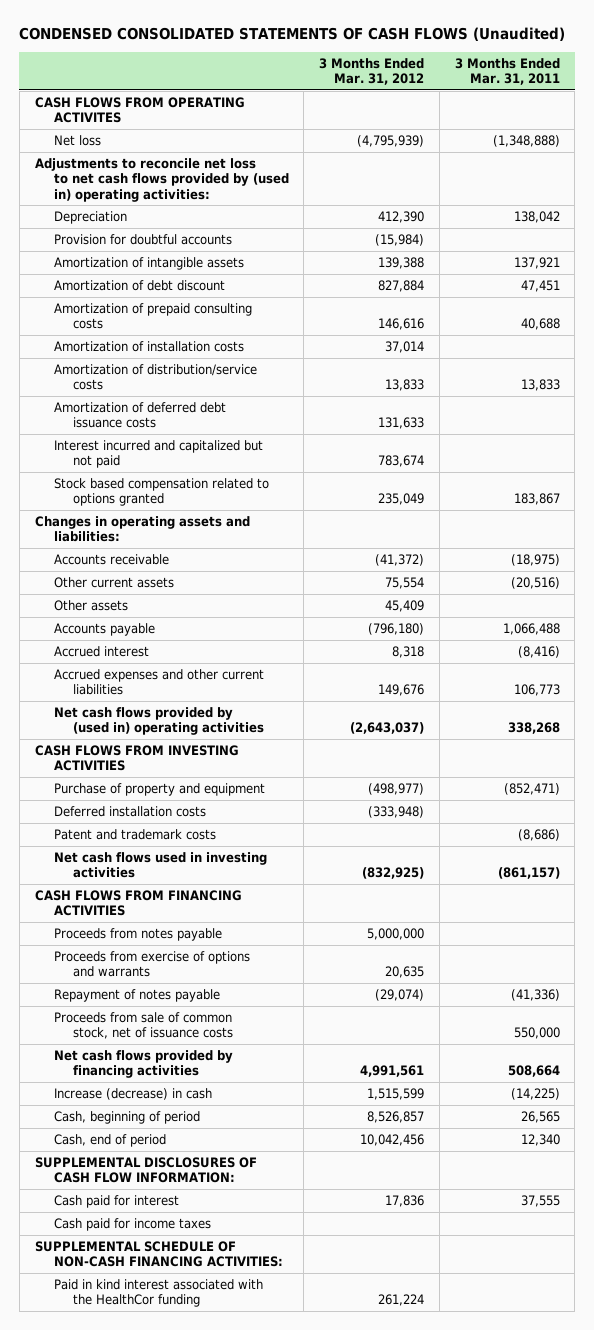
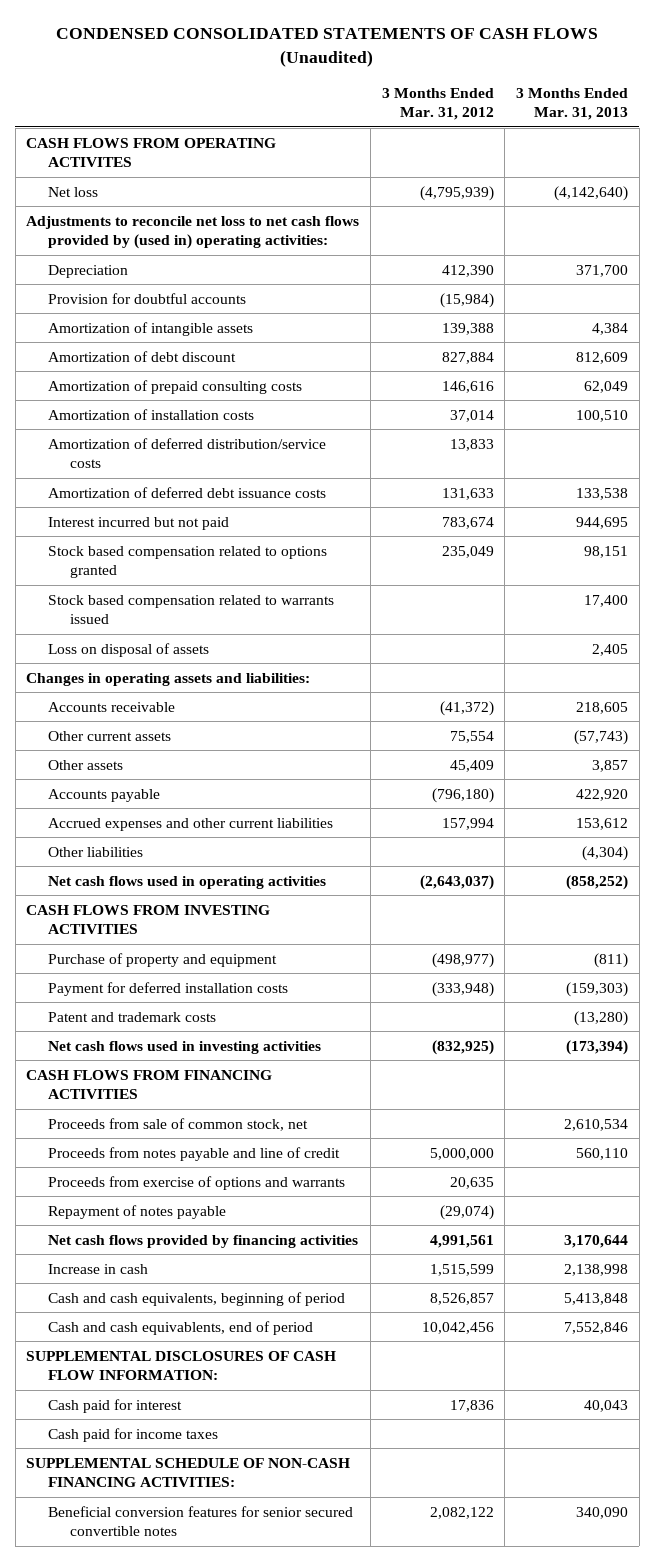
[454,57,560,86] 3 Months Ended Mar. 31, 2011 -> none
none -> [516,87,629,121] 3 Months Ended Mar. 31, 2013
[53,363,257,391] Amortization of distribution/service costs -> [48,437,327,469] Amortization of deferred distribution/service costs
[53,439,263,469] Interest incurred and capitalized but not paid -> [48,516,230,530] Interest incurred but not paid
none -> [48,594,335,625] Stock based compensation related to warrants issued
none -> [48,642,210,657] Loss on disposal of assets
[53,645,149,657] Accrued interest -> none
[378,684,425,697] 149,676 -> [441,817,494,830] 157,994
none -> [48,846,144,857] Other liabilities
[53,706,264,736] Net cash flows provided by (used in) operating activities -> [48,875,327,889] Net cash flows used in operating activities
[53,805,206,817] Deferred installation costs -> [48,981,289,996] Payment for deferred installation costs
none -> [48,1117,309,1131] Proceeds from sale of common stock, net
[53,927,222,941] Proceeds from notes payable -> [48,1146,341,1161] Proceeds from notes payable and line of credit
[53,1011,233,1040] Proceeds from sale of common stock, net of issuance costs -> none
[53,1087,212,1100] Increase (decrease) in cash -> [48,1263,149,1274] Increase in cash
[53,1110,200,1124] Cash, beginning of period -> [48,1291,346,1306] Cash and cash equivalents, beginning of period
[53,1133,166,1147] Cash, end of period -> [48,1320,314,1335] Cash and cash equivablents, end of period
[53,1278,263,1308] Paid in kind interest associated with the HealthCor funding -> none
none -> [48,1505,354,1537] Beneficial conversion features for senior secured convertible notes

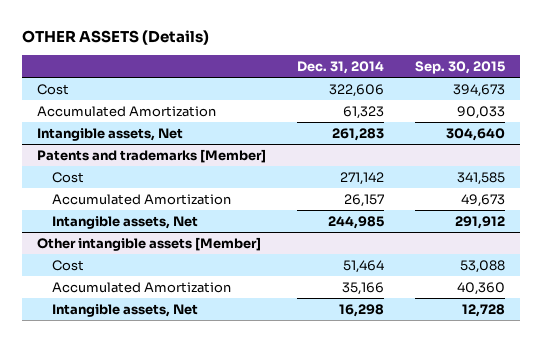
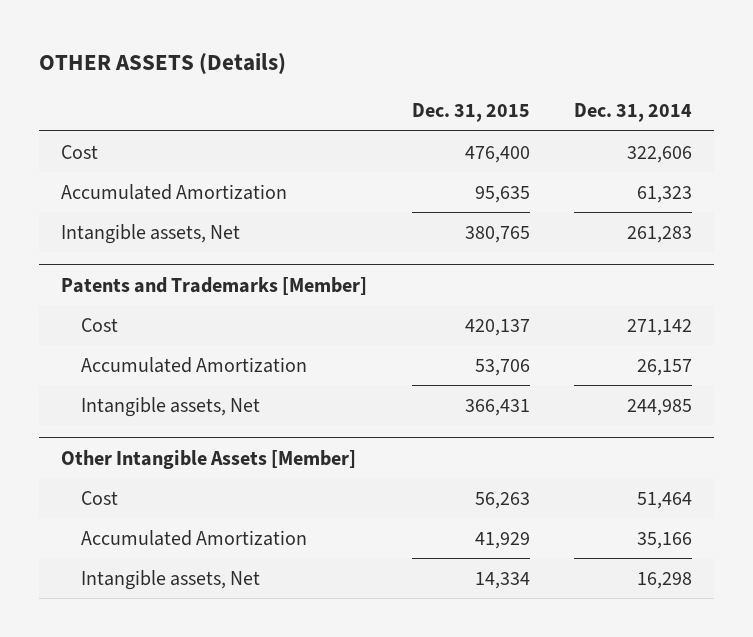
[414,60,505,74] Sep. 30, 2015 -> none
none -> [411,102,530,122] Dec. 31, 2015
[37,148,267,163] Patents and trademarks [Member] -> [61,276,368,295] Patents and Trademarks [Member]
[37,236,262,251] Other intangible assets [Member] -> [61,449,357,469] Other Intangible Assets [Member]

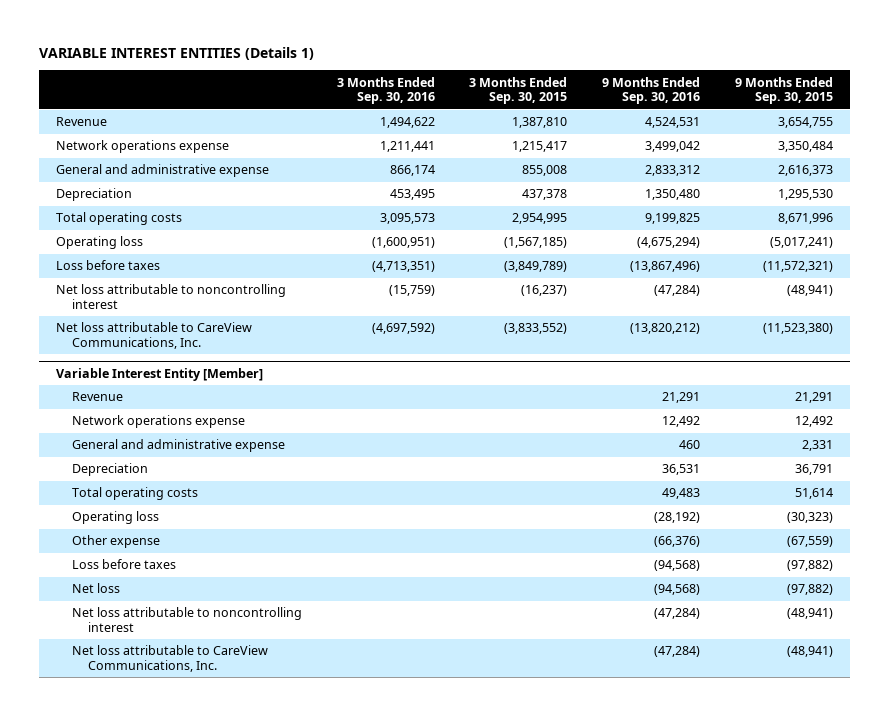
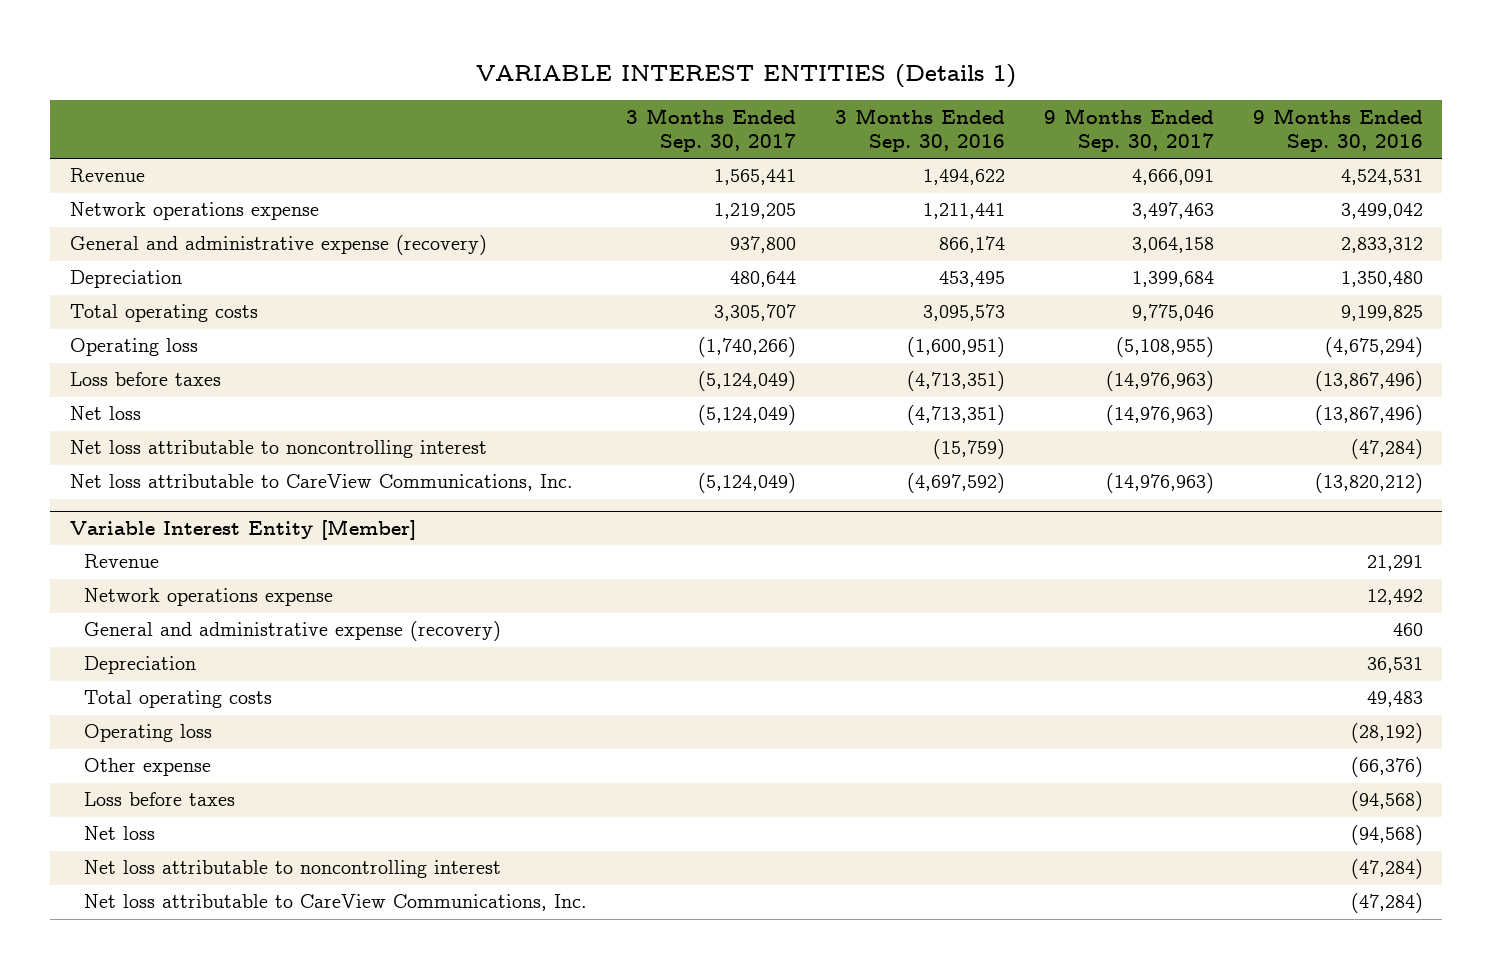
[469,76,568,105] 3 Months Ended Sep. 30, 2015 -> none
[734,76,833,105] 9 Months Ended Sep. 30, 2015 -> none
none -> [626,107,797,153] 3 Months Ended Sep. 30, 2017
none -> [1043,107,1214,153] 9 Months Ended Sep. 30, 2017
[56,164,270,178] General and administrative expense -> [69,235,487,256] General and administrative expense (recovery)
none -> [69,406,141,421] Net loss
[72,439,286,453] General and administrative expense -> [84,621,502,642] General and administrative expense (recovery)

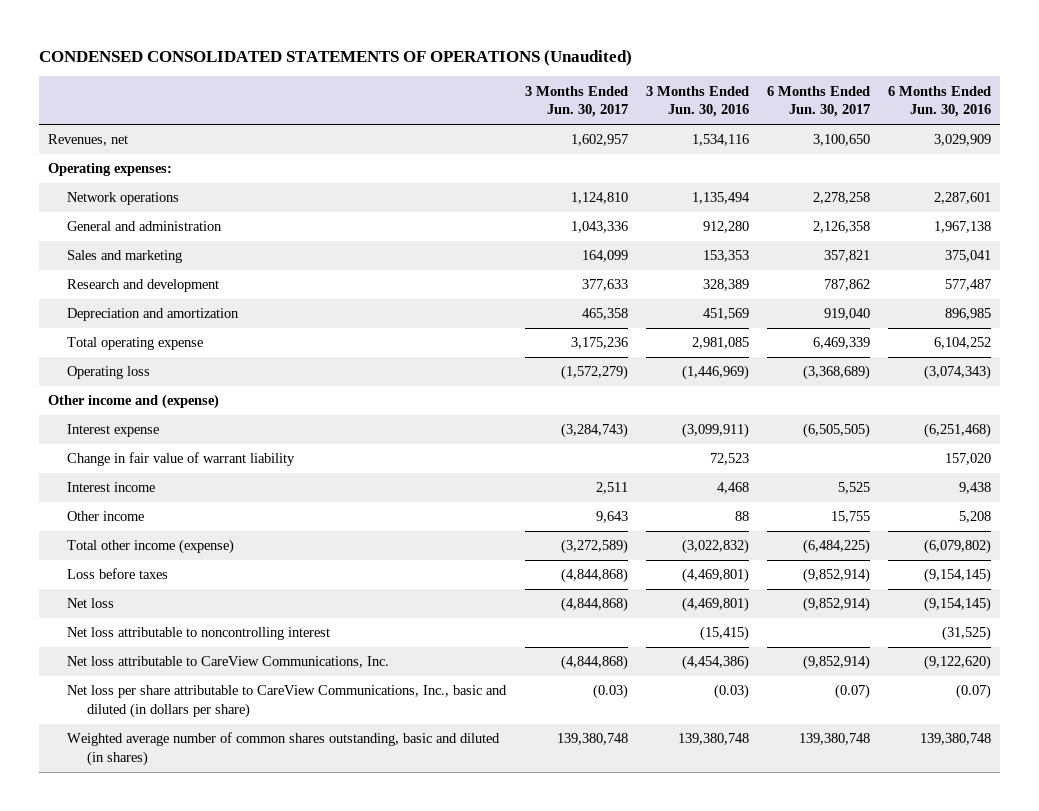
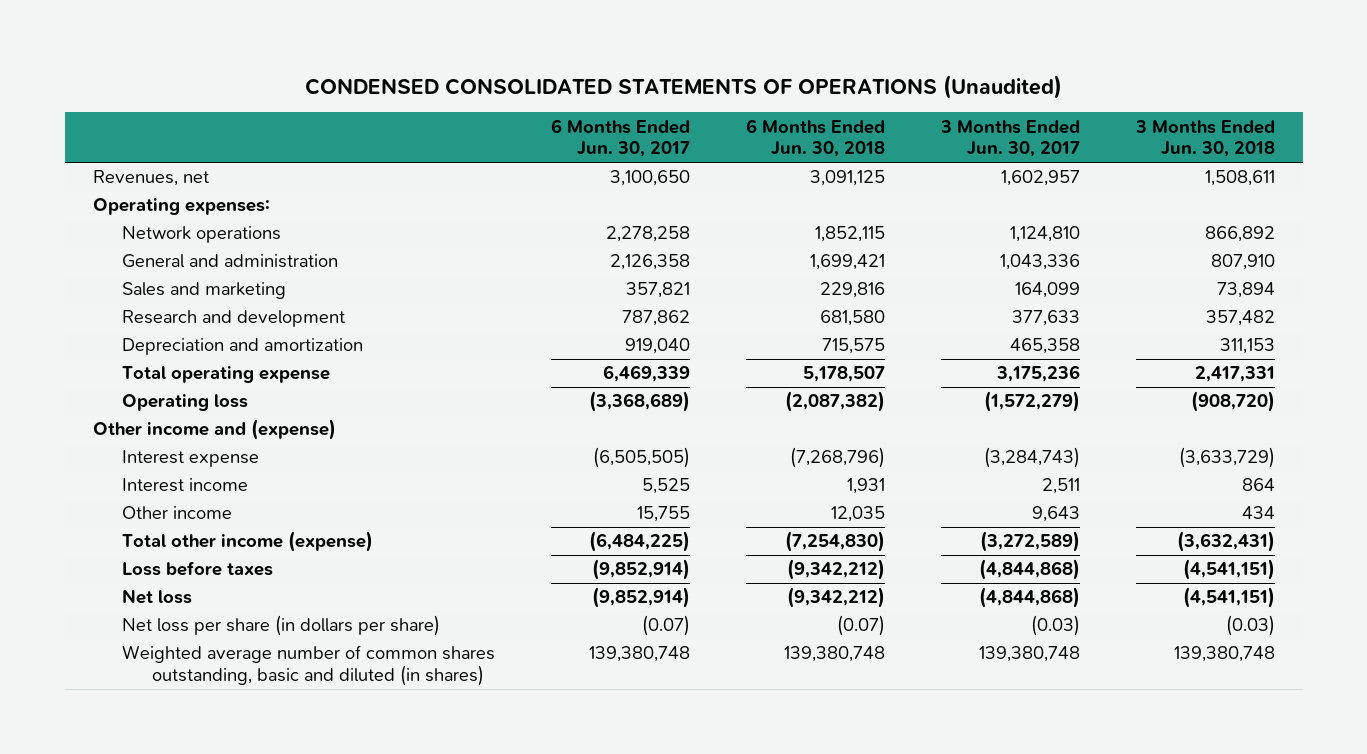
[645,85,749,118] 3 Months Ended Jun. 30, 2016 -> none
[887,85,991,118] 6 Months Ended Jun. 30, 2016 -> none
none -> [745,118,885,158] 6 Months Ended Jun. 30, 2018
none -> [1134,119,1275,158] 3 Months Ended Jun. 30, 2018
[67,452,296,467] Change in fair value of warrant liability -> none
[67,627,331,641] Net loss attributable to noncontrolling interest -> none
[67,656,390,669] Net loss attributable to CareView Communications, Inc. -> none
[67,685,508,718] Net loss per share attributable to CareView Communications, Inc., basic and diluted (in dollars per share) -> [122,615,441,637] Net loss per share (in dollars per share)

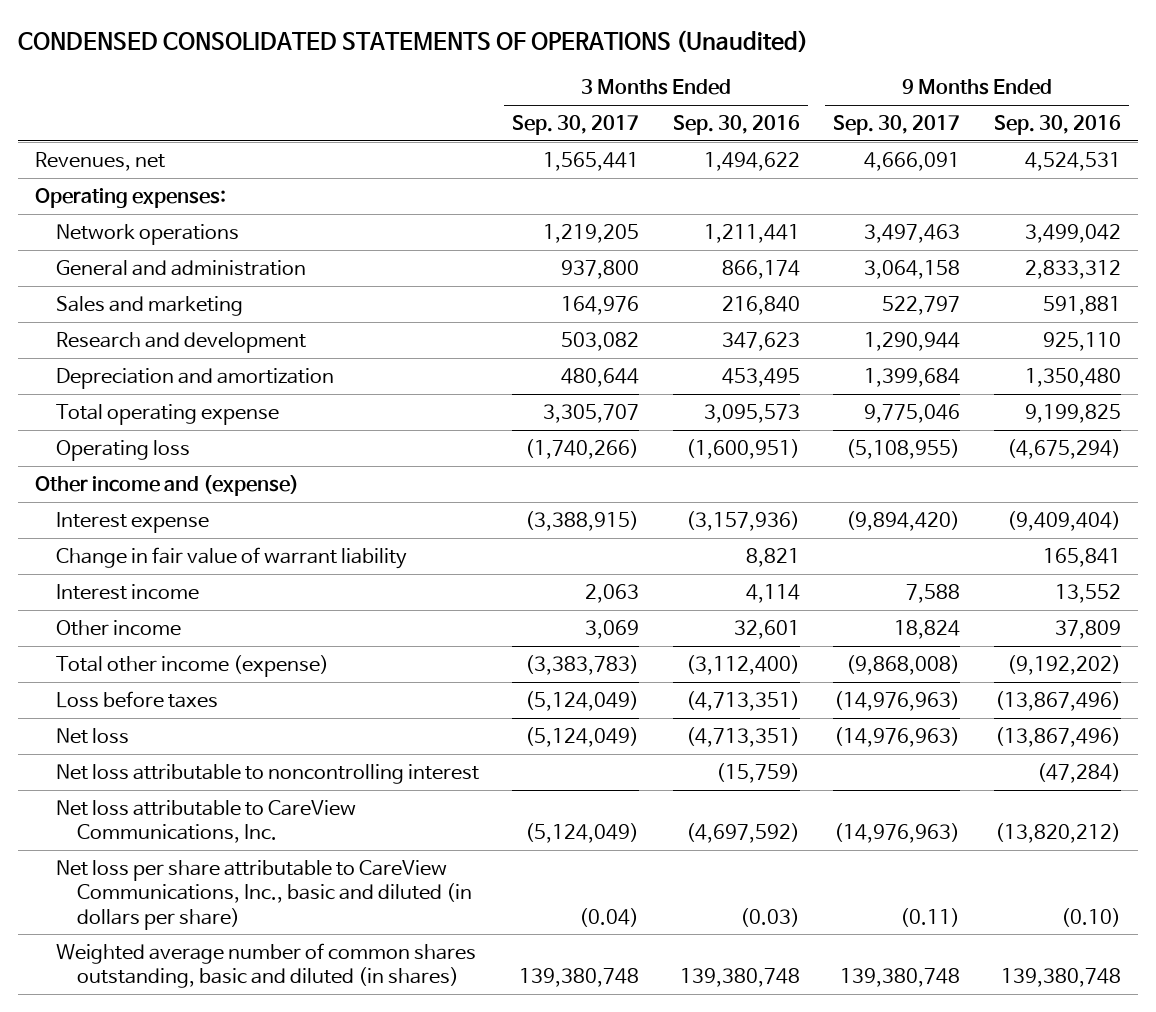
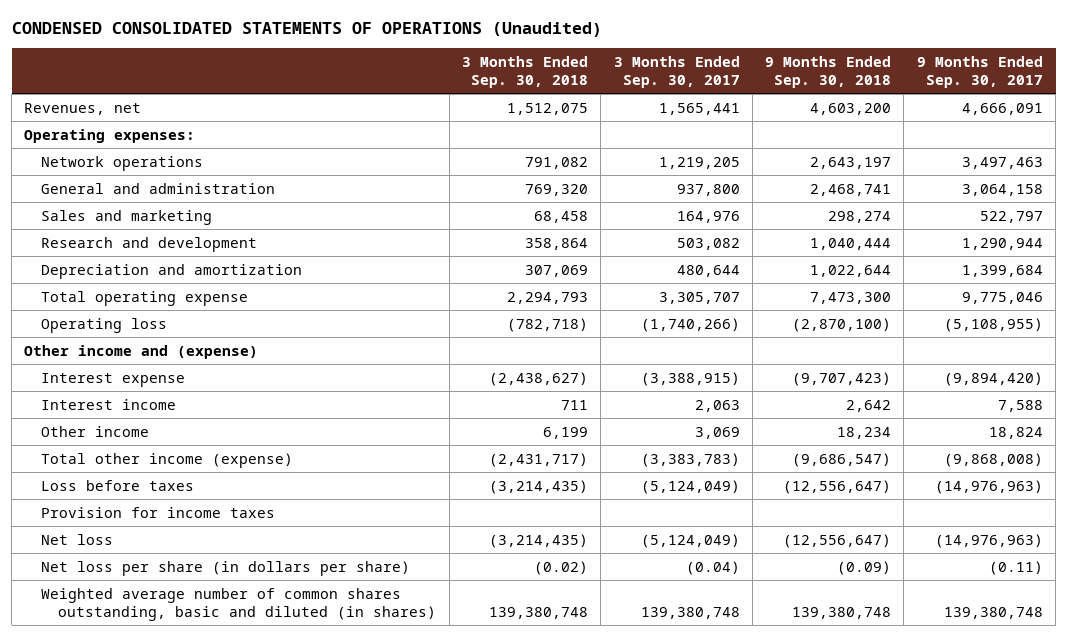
[672,115,800,136] Sep. 30, 2016 -> none
[993,115,1121,136] Sep. 30, 2016 -> none
none -> [461,55,588,88] 3 Months Ended Sep. 30, 2018
none -> [765,55,892,88] 9 Months Ended Sep. 30, 2018
[55,547,407,570] Change in fair value of warrant liability -> none
none -> [41,506,276,518] Provision for income taxes
[55,764,479,785] Net loss attributable to noncontrolling interest -> none
[55,800,356,844] Net loss attributable to CareView Communications, Inc. -> none
[55,860,472,930] Net loss per share attributable to CareView Communications, Inc., basic and diluted (in dollars per share) -> [41,560,411,576] Net loss per share (in dollars per share)

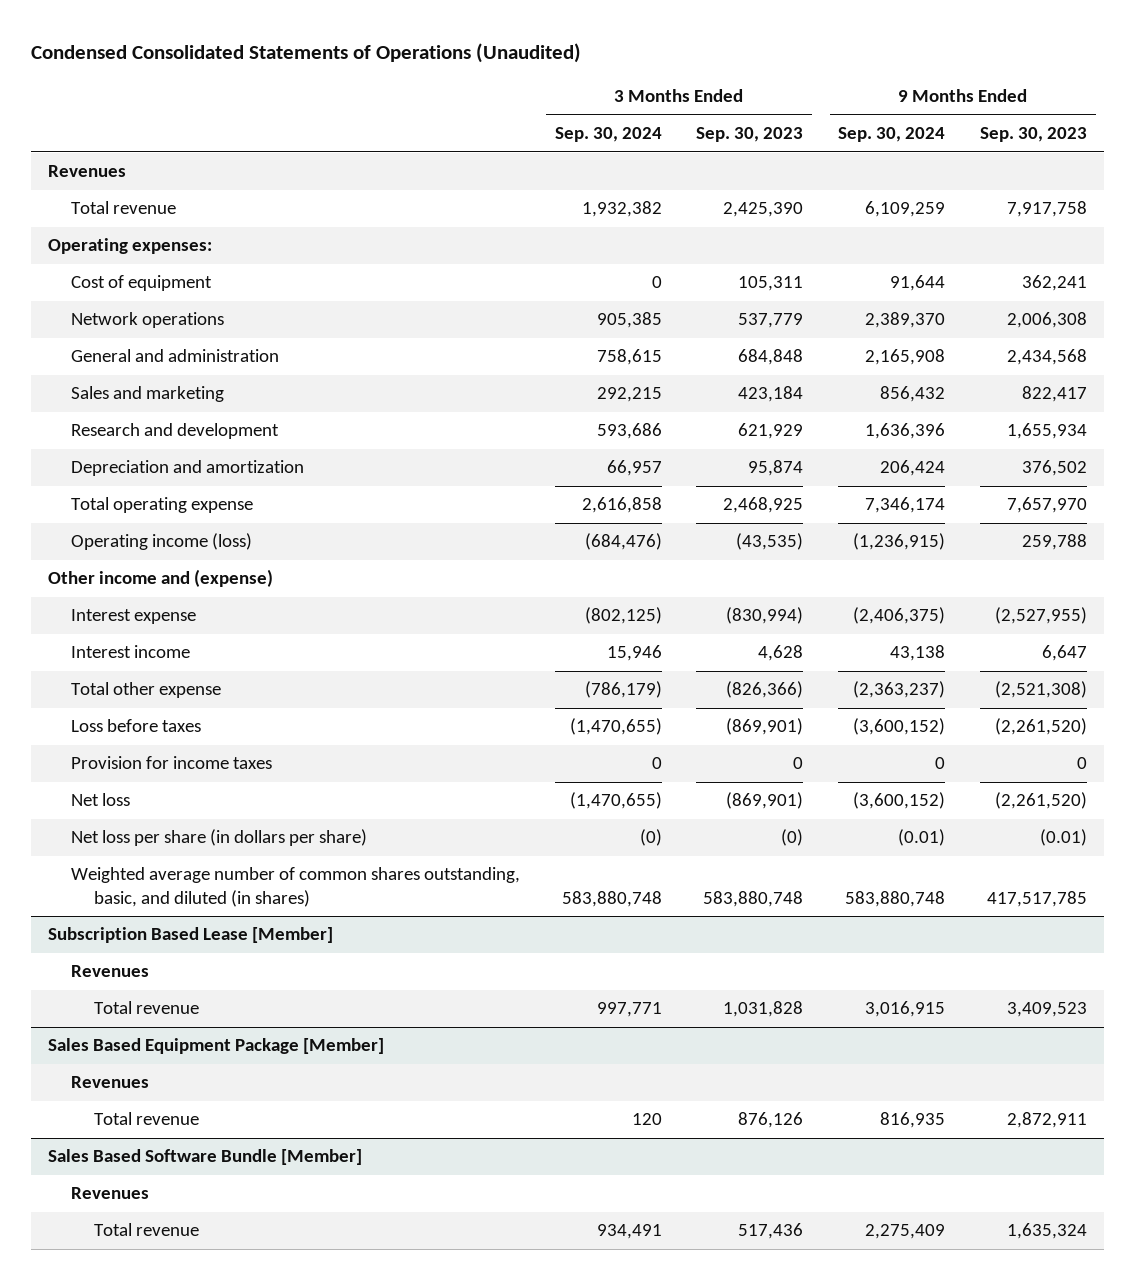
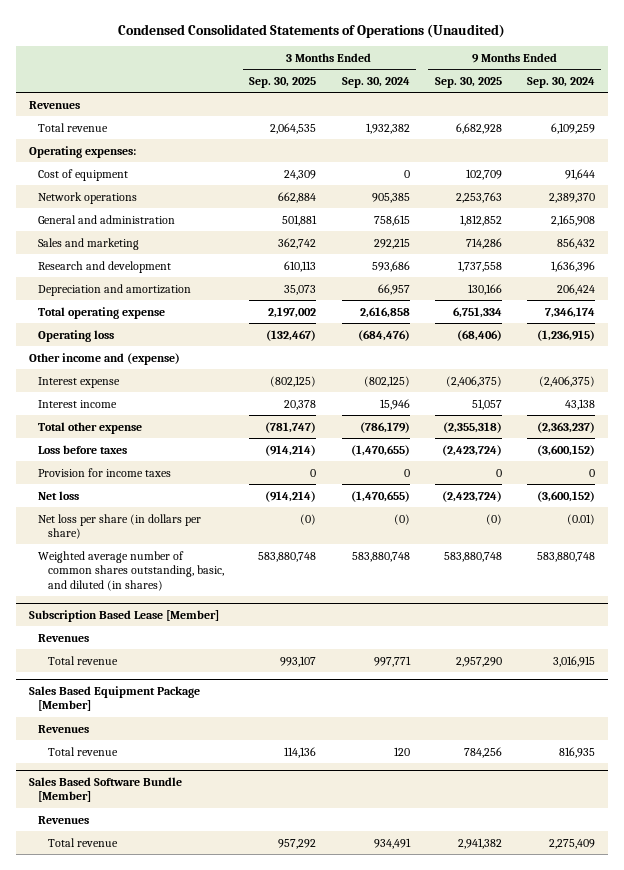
[696,127,804,143] Sep. 30, 2023 -> none
[979,127,1087,143] Sep. 30, 2023 -> none
none -> [249,76,317,88] Sep. 30, 2025
none -> [434,76,502,88] Sep. 30, 2025
[70,533,252,551] Operating income (loss) -> [38,329,115,342] Operating loss

